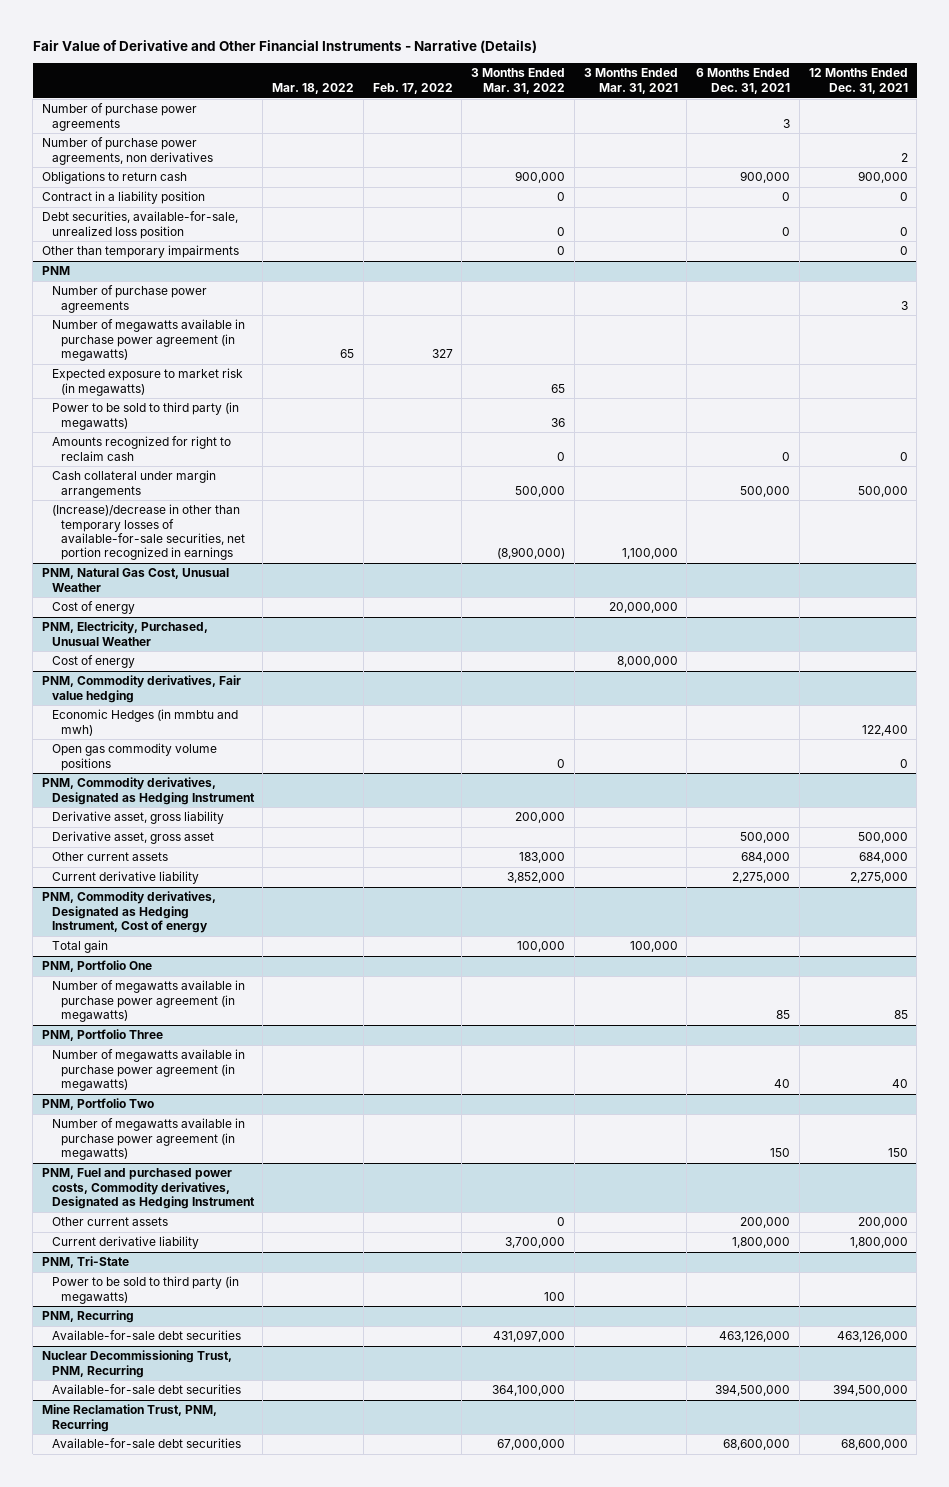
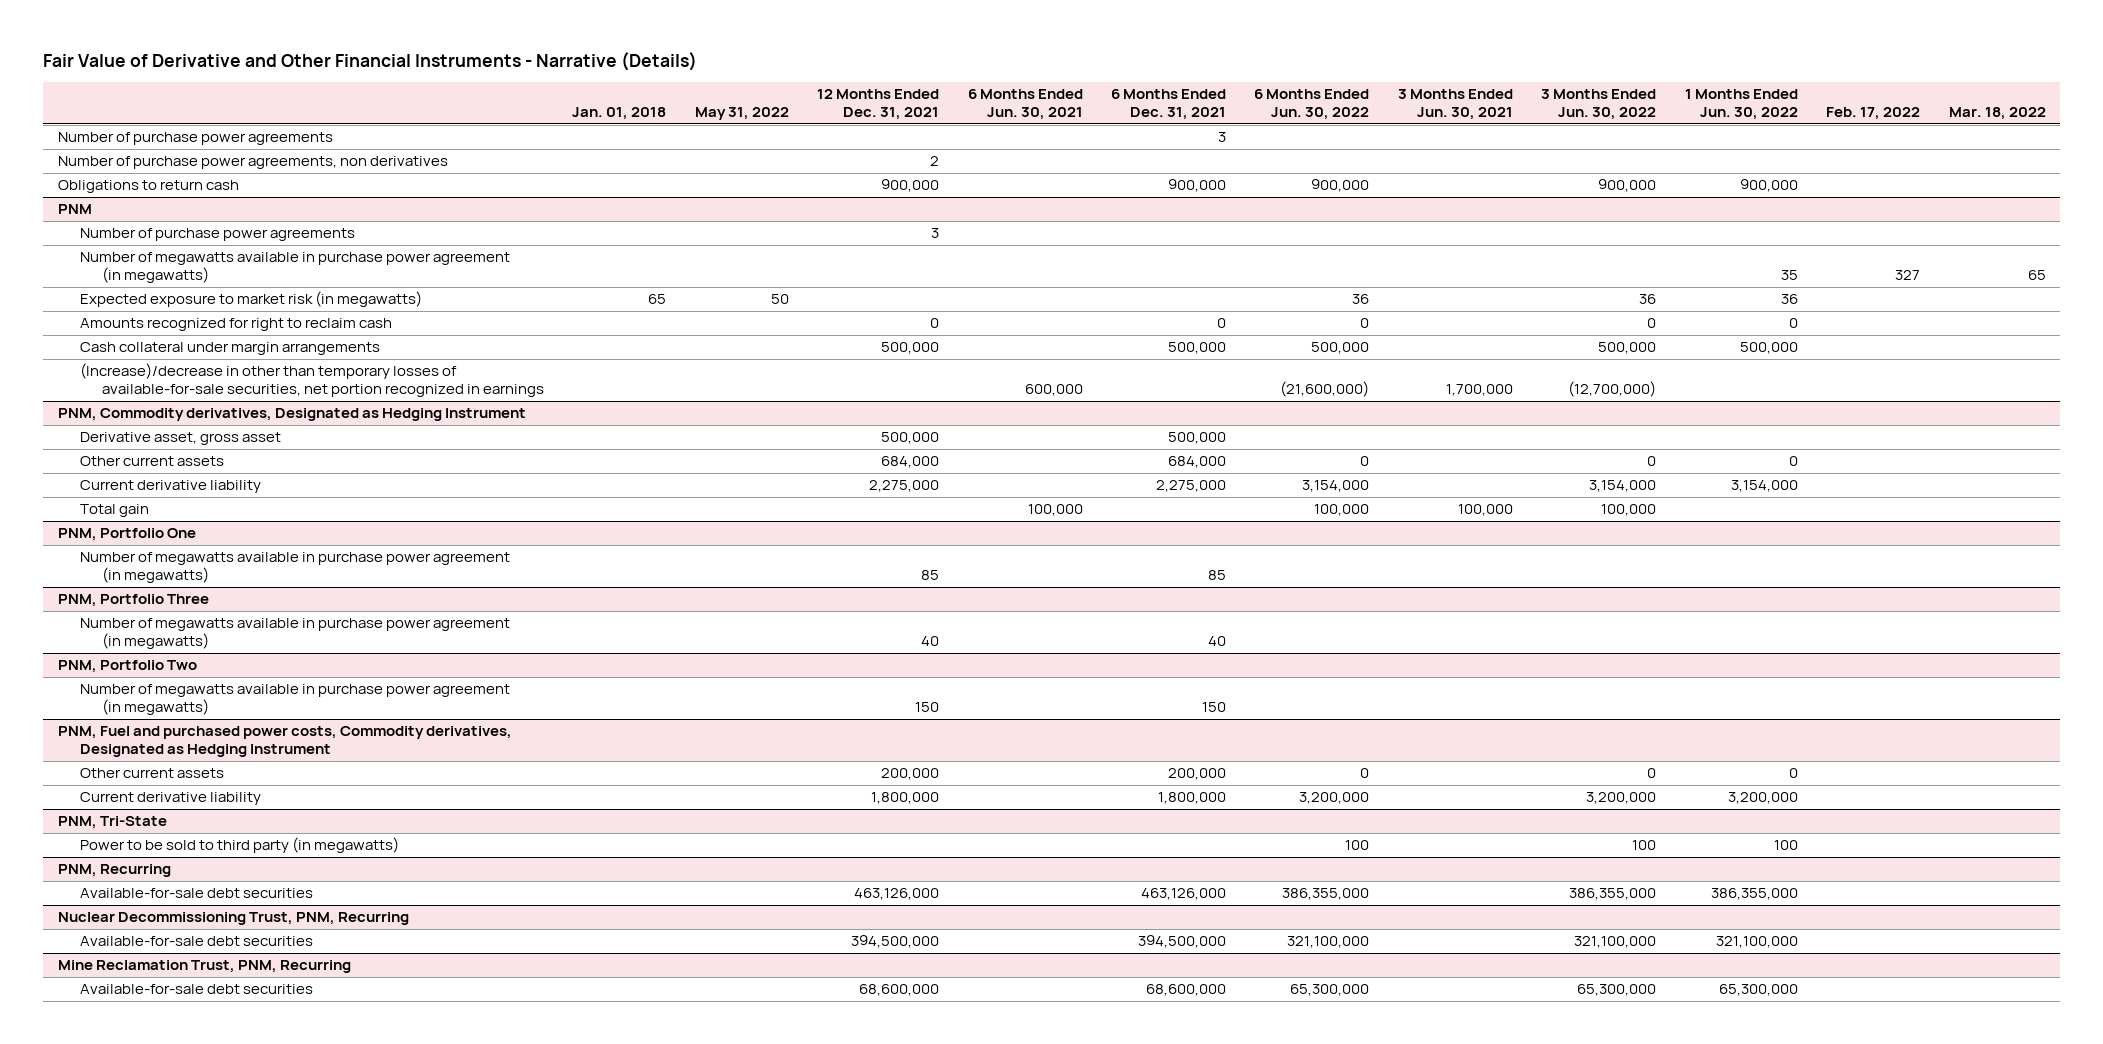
[471,68,566,94] 3 Months Ended Mar. 31, 2022 -> none
[583,68,678,94] 3 Months Ended Mar. 31, 2021 -> none
none -> [572,107,667,121] Jan. 01, 2018
none -> [694,107,789,121] May 31, 2022
none -> [967,89,1083,121] 6 Months Ended Jun. 30, 2021
none -> [1254,89,1370,121] 6 Months Ended Jun. 30, 2022
none -> [1397,89,1513,121] 3 Months Ended Jun. 30, 2021
none -> [1541,89,1657,121] 3 Months Ended Jun. 30, 2022
none -> [1684,89,1798,121] 1 Months Ended Jun. 30, 2022
[41,191,205,205] Contract in a liability position -> none
[41,211,238,239] Debt securities, available-for-sale, unrealized loss position -> none
[41,245,239,259] Other than temporary impairments -> none
[51,402,239,430] Power to be sold to third party (in megawatts) -> none
[41,568,229,592] PNM, Natural Gas Cost, Unusual Weather -> none
[51,601,135,615] Cost of energy -> none
[41,621,208,646] PNM, Electricity, Purchased, Unusual Weather -> none
[51,655,135,669] Cost of energy -> none
[41,675,241,703] PNM, Commodity derivatives, Fair value hedging -> none
[51,709,238,736] Economic Hedges (in mmbtu and mwh) -> none
[51,743,217,771] Open gas commodity volume positions -> none
[51,811,224,825] Derivative asset, gross liability -> none
[41,891,216,933] PNM, Commodity derivatives, Designated as Hedging Instrument, Cost of energy -> none

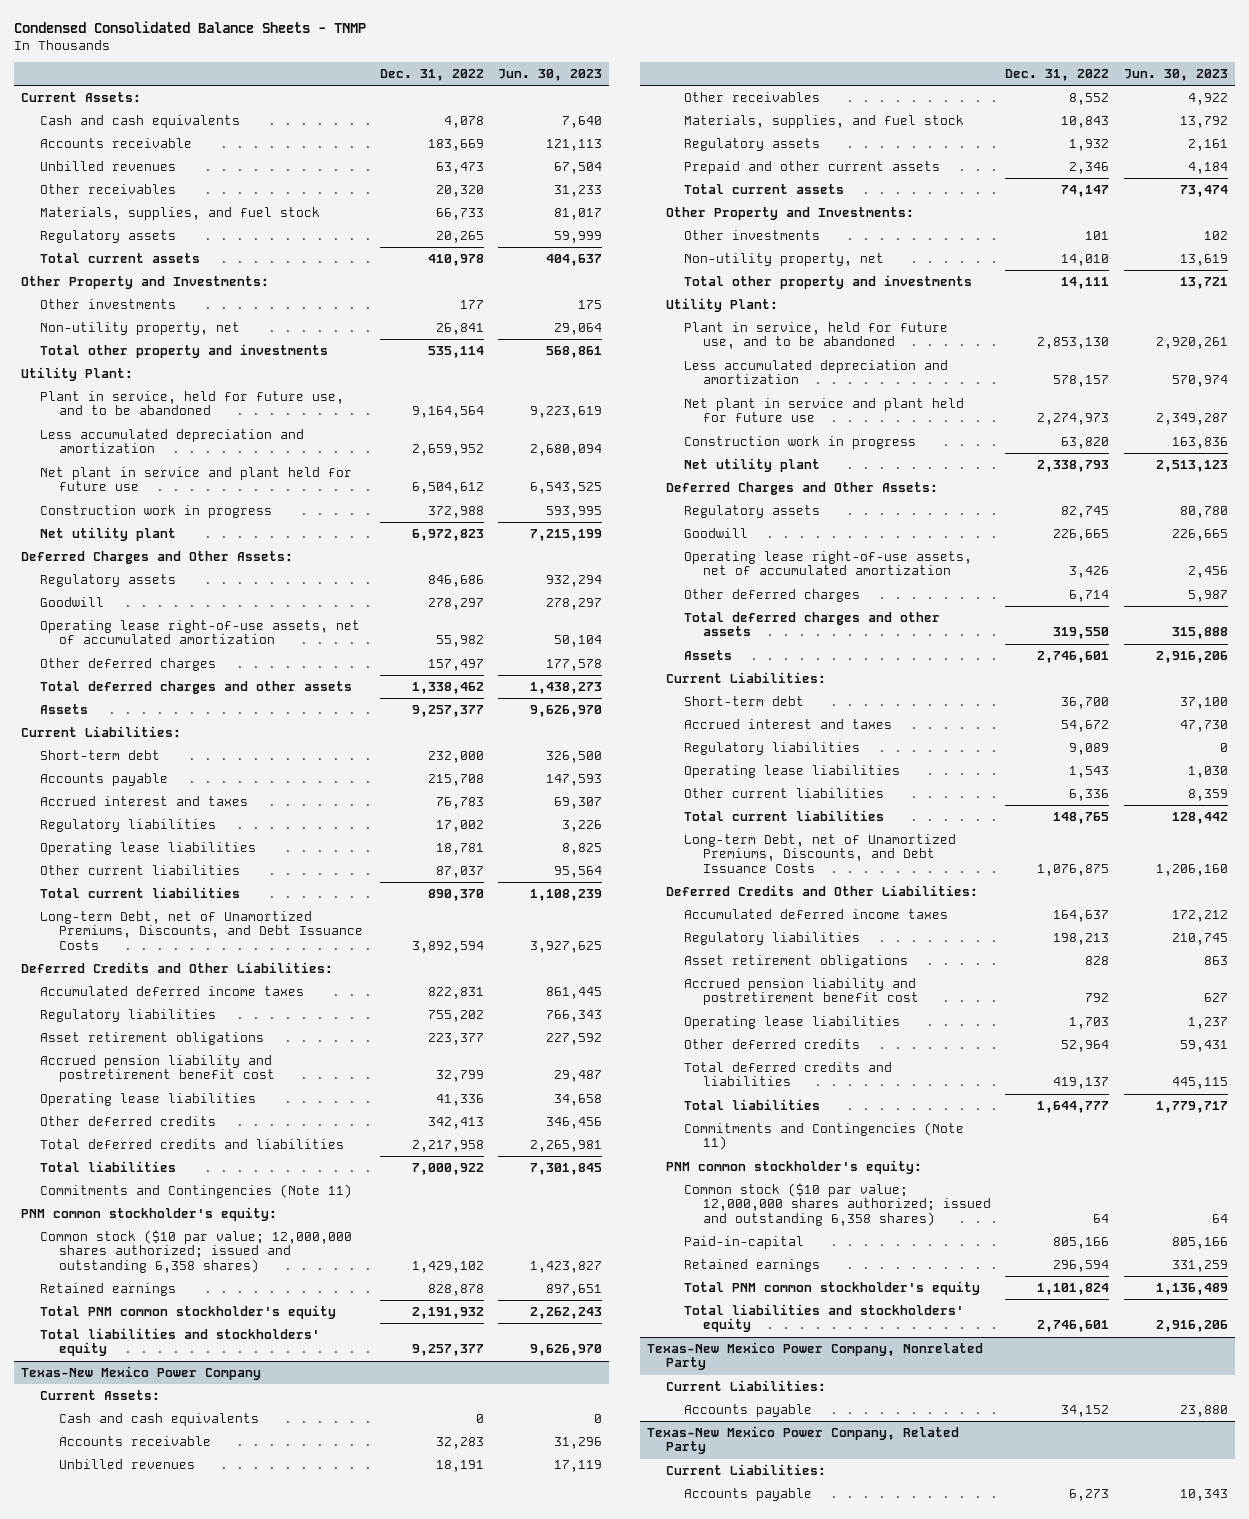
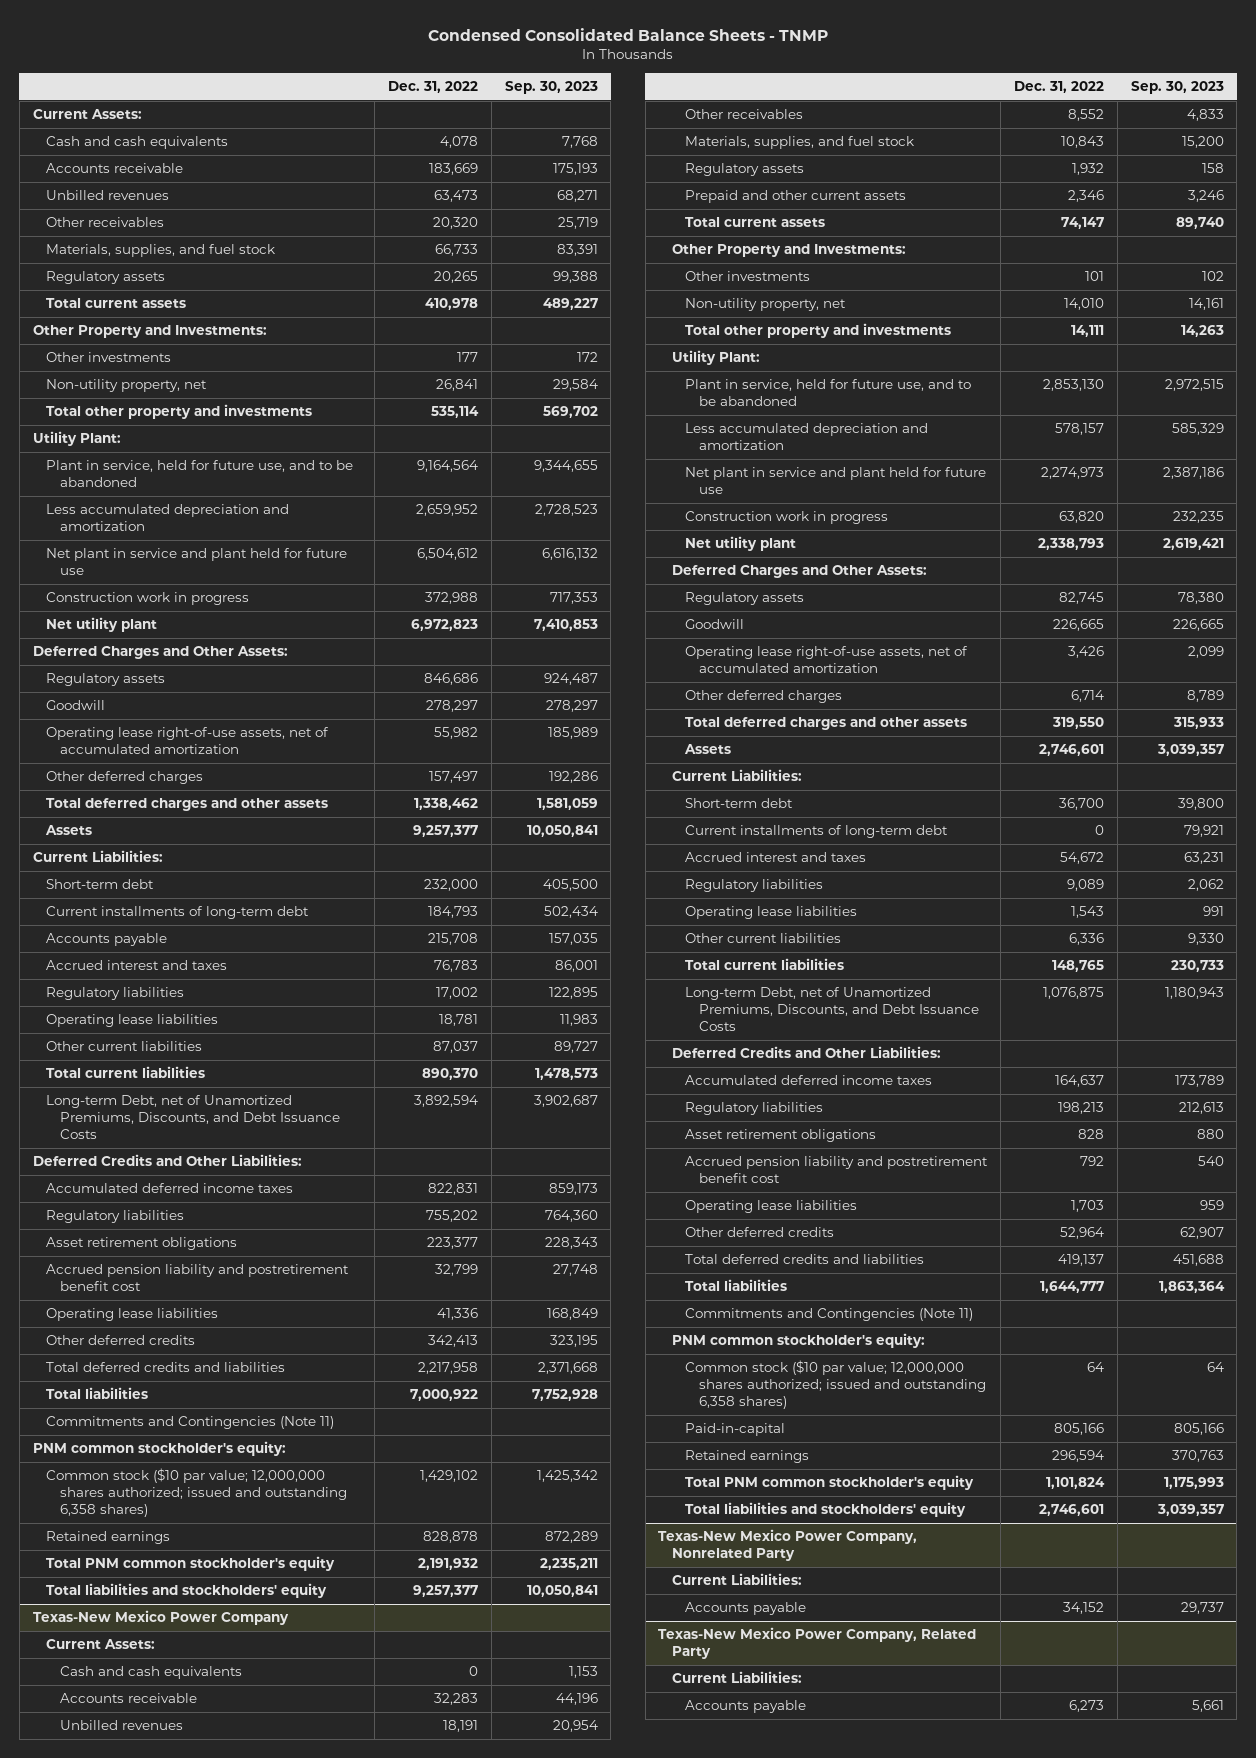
[497,69,602,82] Jun. 30, 2023 -> none
none -> [504,81,598,95] Sep. 30, 2023
none -> [46,906,310,920] Current installments of long-term debt
none -> [685,825,949,839] Current installments of long-term debt

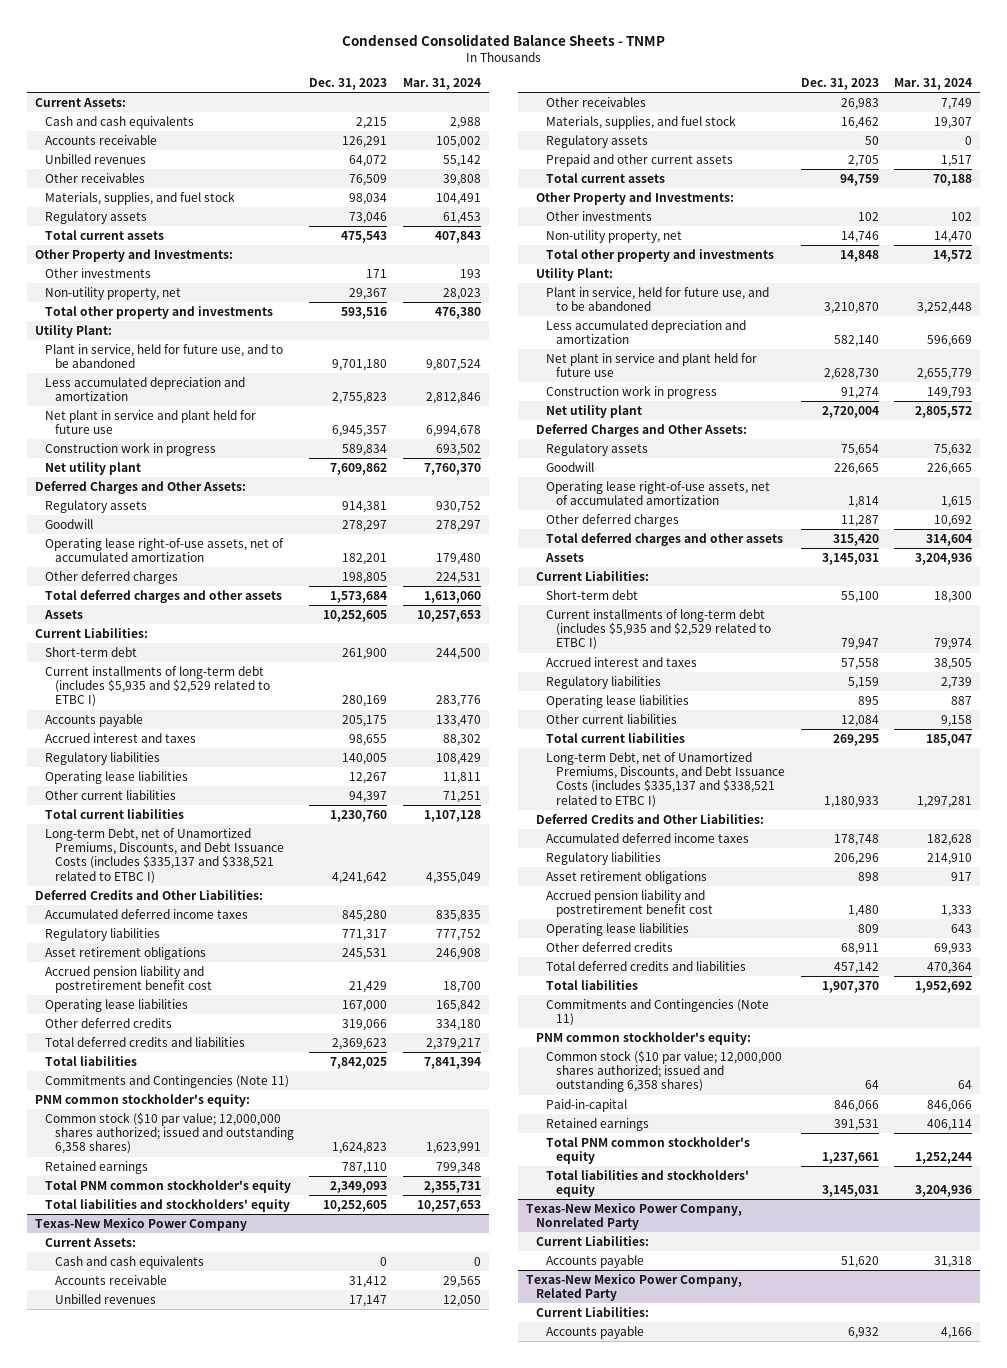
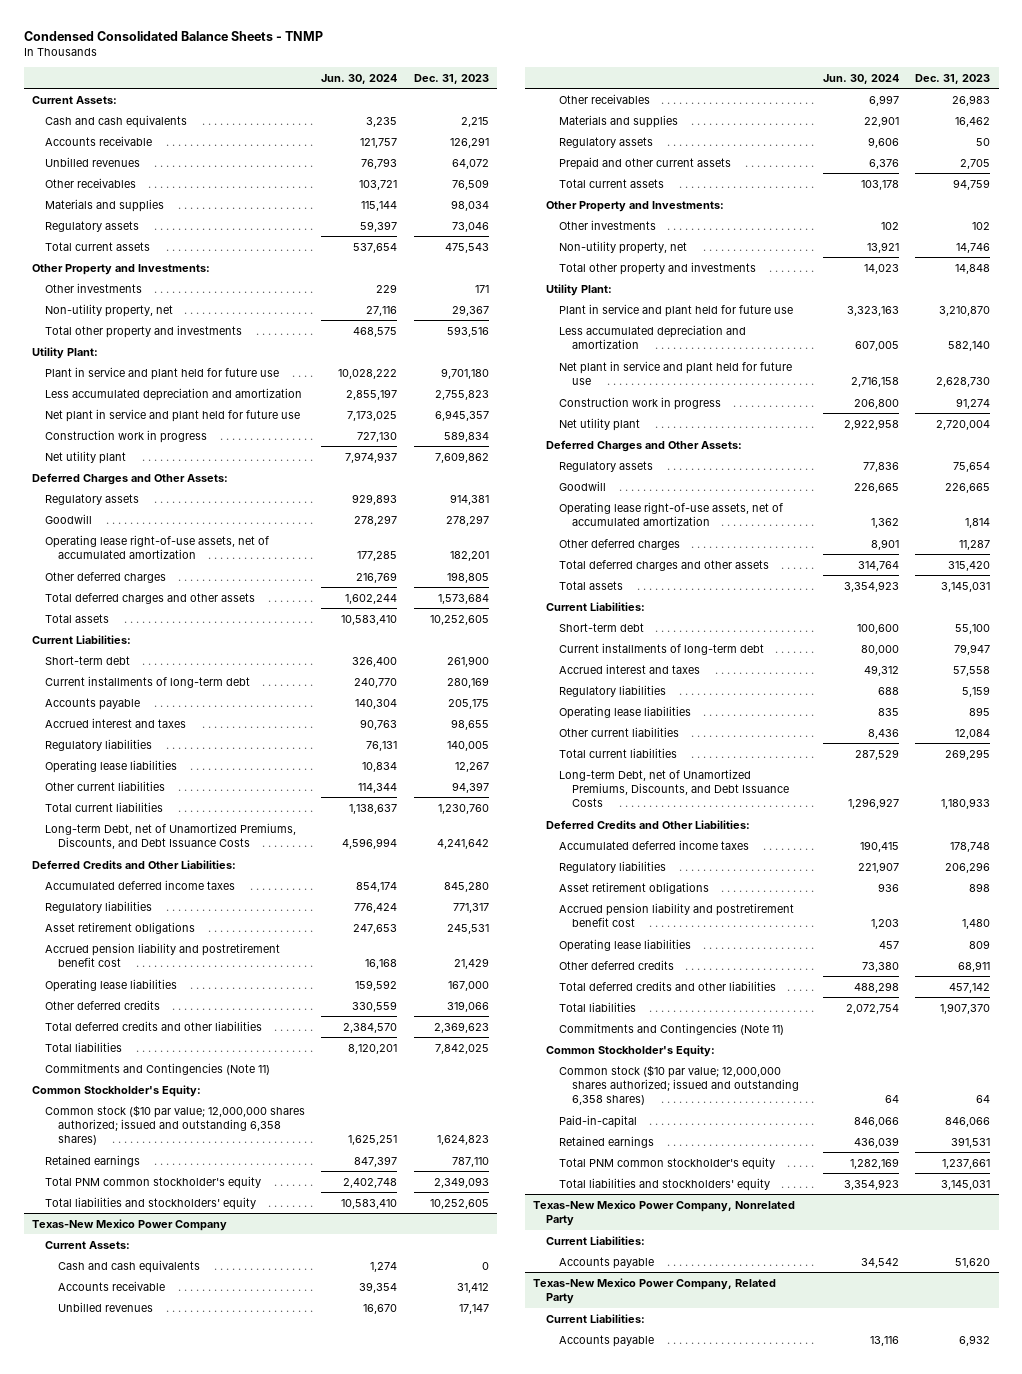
[403,78,482,91] Mar. 31, 2024 -> none
none -> [321,73,398,84] Jun. 30, 2024
[44,190,235,205] Materials, supplies, and fuel stock -> [44,198,164,212] Materials and supplies
[44,343,283,369] Plant in service, held for future use, and to be abandoned -> [44,366,279,380] Plant in service and plant held for future use
[43,609,83,619] Assets -> [44,613,109,623] Total assets
[44,665,270,708] Current installments of long-term debt (includes $5,935 and $2,529 related to ETBC I) -> [44,675,250,688] Current installments of long-term debt
[44,827,284,884] Long-term Debt, net of Unamortized Premiums, Discounts, and Debt Issuance Costs (includes $335,137 and $338,521 related to ETBC I) -> [44,822,296,849] Long-term Debt, net of Unamortized Premiums, Discounts, and Debt Issuance Costs
[44,1036,245,1047] Total deferred credits and liabilities -> [44,1020,262,1031] Total deferred credits and other liabilities
[35,1093,251,1107] PNM common stockholder's equity: -> [32,1084,202,1097] Common Stockholder's Equity:
[545,114,736,129] Materials, supplies, and fuel stock -> [558,114,678,128] Materials and supplies
[545,286,769,312] Plant in service, held for future use, and to be abandoned -> [558,303,793,317] Plant in service and plant held for future use
[544,552,584,562] Assets -> [558,580,623,590] Total assets
[545,608,771,651] Current installments of long-term debt (includes $5,935 and $2,529 related to ETBC I) -> [558,642,764,655] Current installments of long-term debt
[545,751,785,808] Long-term Debt, net of Unamortized Premiums, Discounts, and Debt Issuance Costs (includes $335,137 and $338,521 related to ETBC I) -> [558,768,789,807] Long-term Debt, net of Unamortized Premiums, Discounts, and Debt Issuance Costs
[545,960,746,971] Total deferred credits and liabilities -> [558,980,776,991] Total deferred credits and other liabilities
[536,1031,752,1045] PNM common stockholder's equity: -> [546,1044,716,1057] Common Stockholder's Equity:

